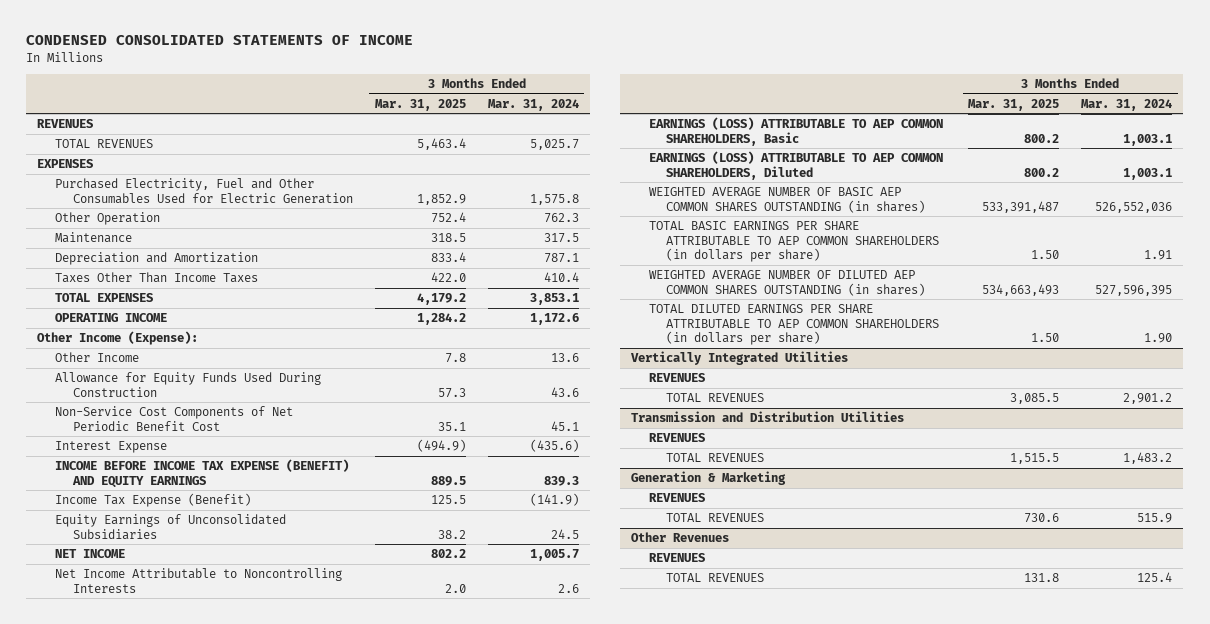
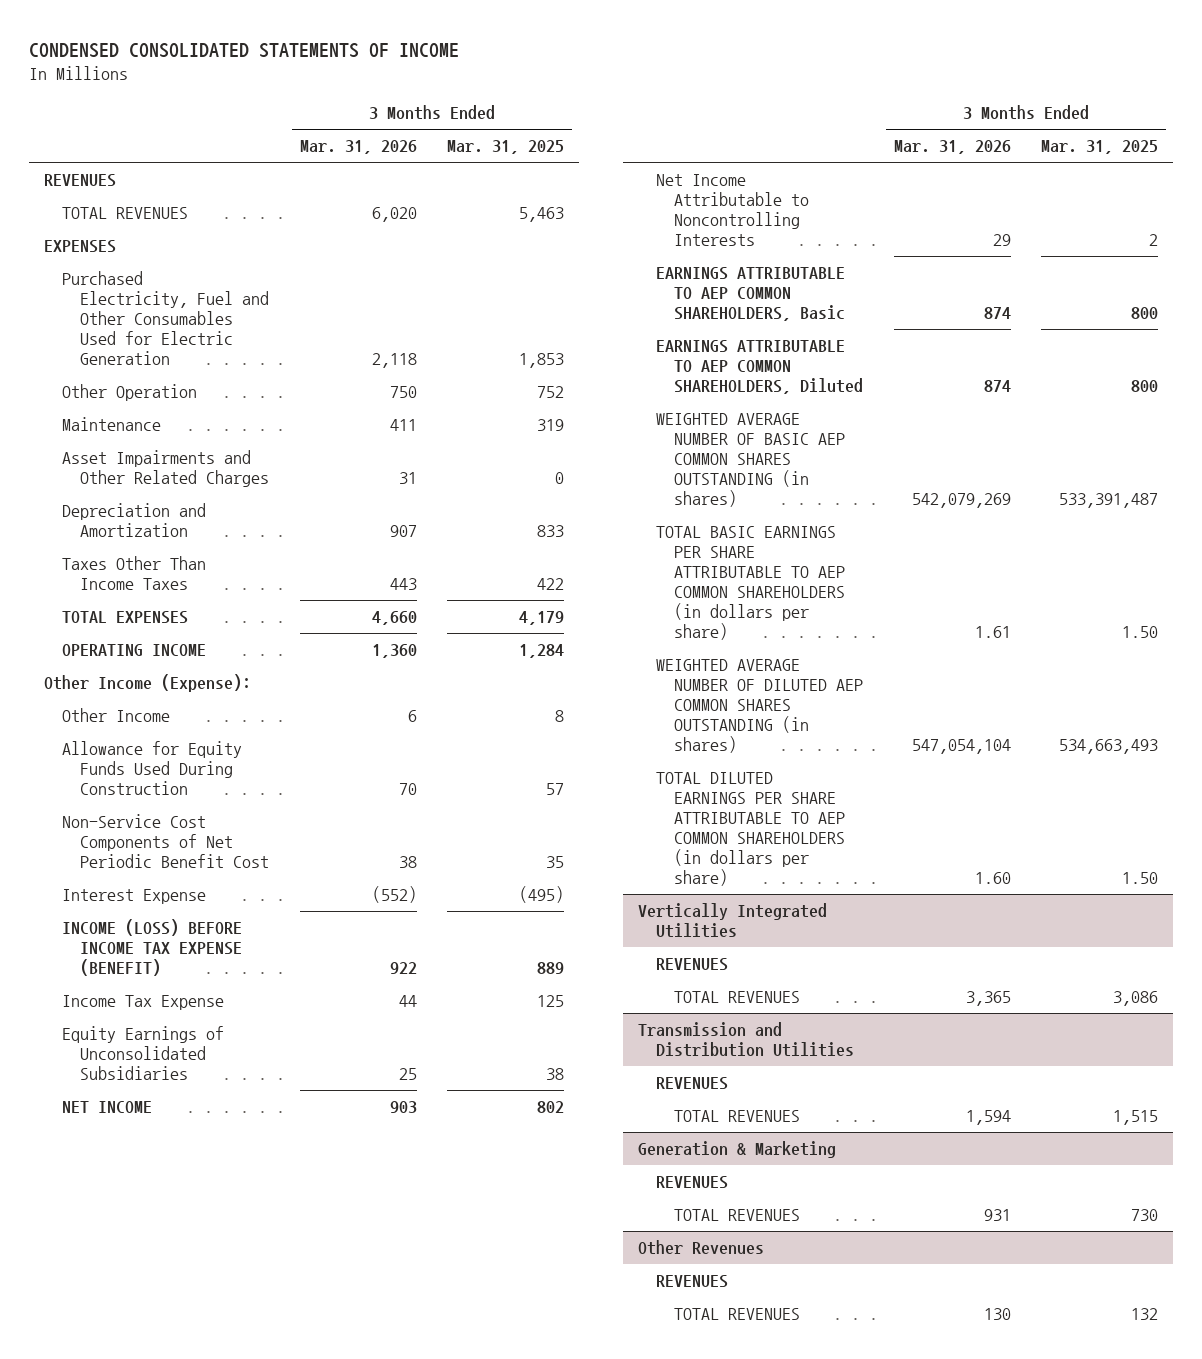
[487,98,579,111] Mar. 31, 2024 -> none
none -> [299,140,417,155] Mar. 31, 2026
[416,138,466,151] 5,463.4 -> [519,207,565,223] 5,463
[416,193,466,205] 1,852.9 -> [519,352,565,368] 1,853
[430,212,466,224] 752.4 -> [537,386,565,399] 752
[430,233,466,243] 318.5 -> [537,419,565,432] 319
none -> [62,450,270,487] Asset Impairments and Other Related Charges
[430,252,466,263] 833.4 -> [537,524,565,537] 833
[430,272,466,283] 422.0 -> [537,577,565,590] 422
[416,293,466,306] 4,179.2 -> [519,611,565,626] 4,179
[416,313,466,326] 1,284.2 -> [519,644,565,659] 1,284
[444,353,466,364] 7.8 -> [555,710,565,723] 8
[437,387,466,398] 57.3 -> [546,782,565,795] 57
[437,421,466,431] 35.1 -> [546,855,565,868] 35
[416,439,466,453] (494.9) -> [519,886,565,904] (495)
[55,459,350,488] INCOME BEFORE INCOME TAX EXPENSE (BENEFIT) AND EQUITY EARNINGS -> [62,919,243,976] INCOME (LOSS) BEFORE INCOME TAX EXPENSE (BENEFIT)
[430,475,466,486] 889.5 -> [537,961,565,974] 889
[55,493,252,508] Income Tax Expense (Benefit) -> [62,995,225,1011] Income Tax Expense
[430,495,466,505] 125.5 -> [537,995,565,1008] 125
[437,529,466,539] 38.2 -> [546,1067,565,1080] 38
[430,549,466,559] 802.2 -> [537,1101,565,1114] 802
[444,583,466,593] 2.0 -> [1149,233,1159,246] 2
[648,117,943,146] EARNINGS (LOSS) ATTRIBUTABLE TO AEP COMMON SHAREHOLDERS, Basic -> [656,267,846,321] EARNINGS ATTRIBUTABLE TO AEP COMMON SHAREHOLDERS, Basic
[1024,133,1060,143] 800.2 -> [1131,306,1159,319] 800
[648,151,943,180] EARNINGS (LOSS) ATTRIBUTABLE TO AEP COMMON SHAREHOLDERS, Diluted -> [656,340,864,394] EARNINGS ATTRIBUTABLE TO AEP COMMON SHAREHOLDERS, Diluted
[1024,167,1060,177] 800.2 -> [1131,379,1159,392] 800
[1010,393,1060,405] 3,085.5 -> [1113,991,1159,1007] 3,086
[1010,453,1060,465] 1,515.5 -> [1113,1110,1159,1126] 1,515
[1024,513,1060,524] 730.6 -> [1131,1209,1159,1222] 730
[1024,573,1060,583] 131.8 -> [1131,1308,1159,1321] 132

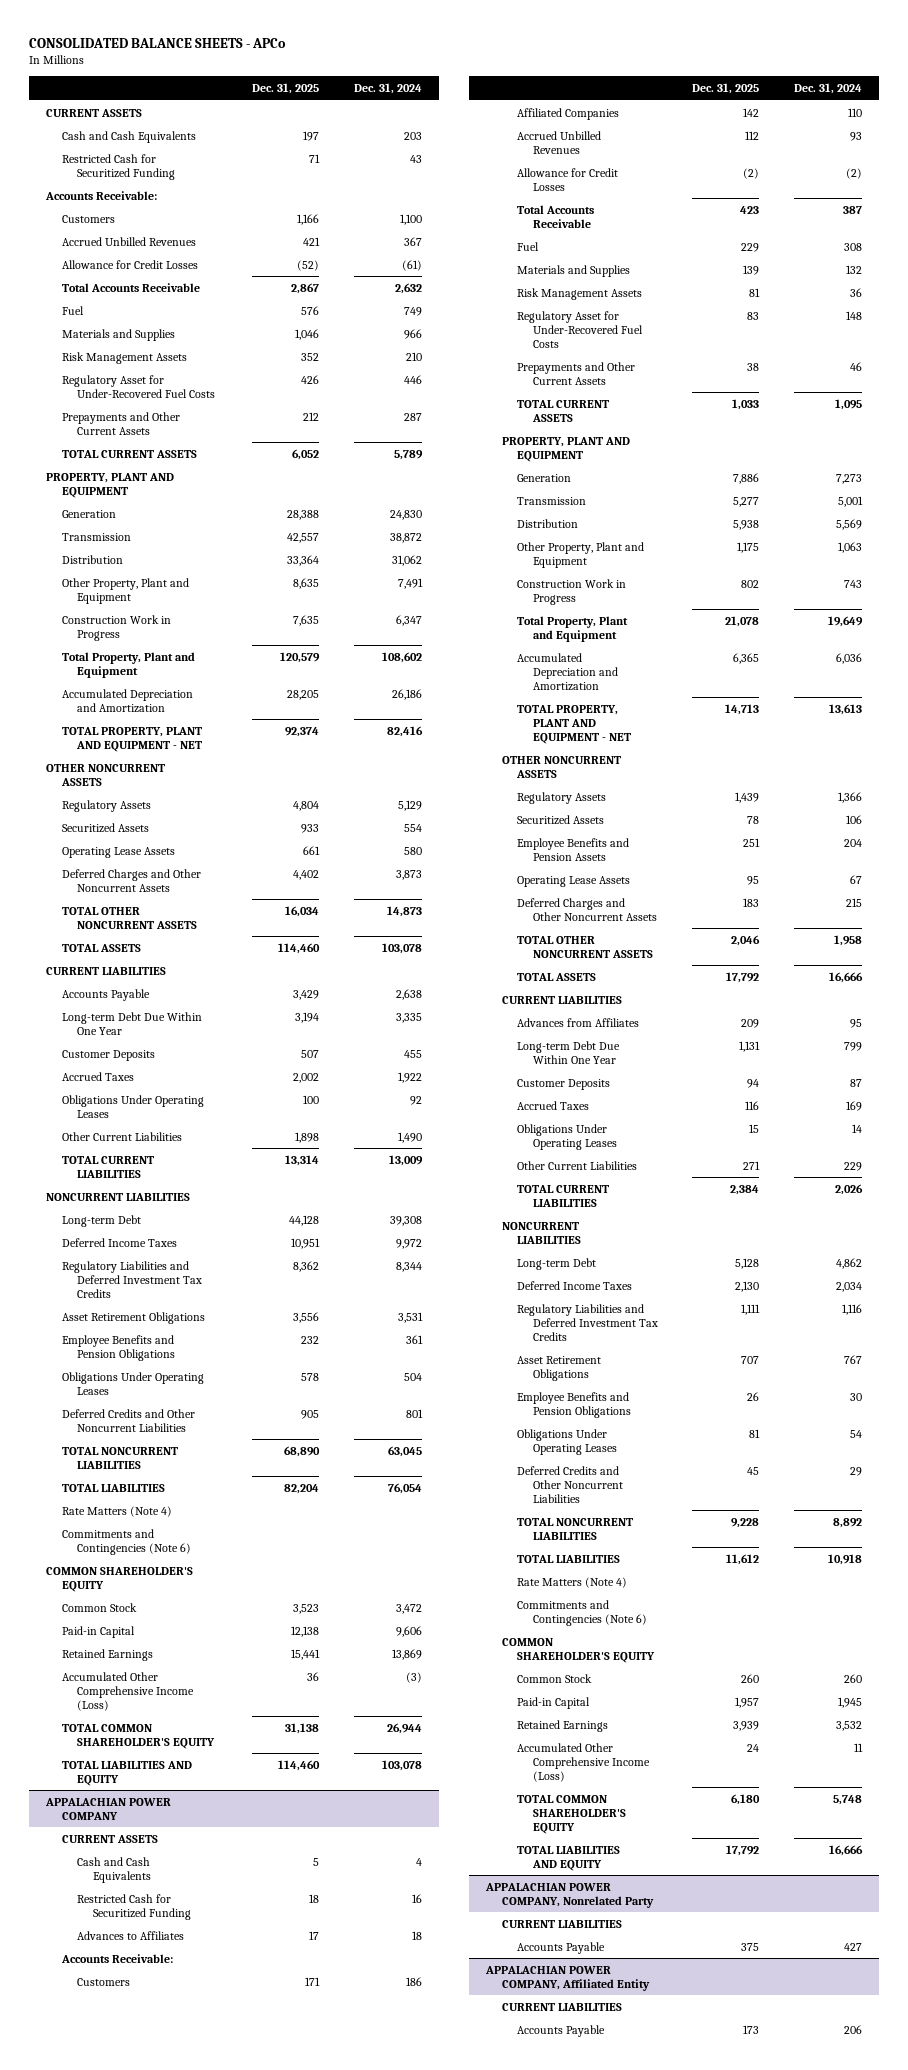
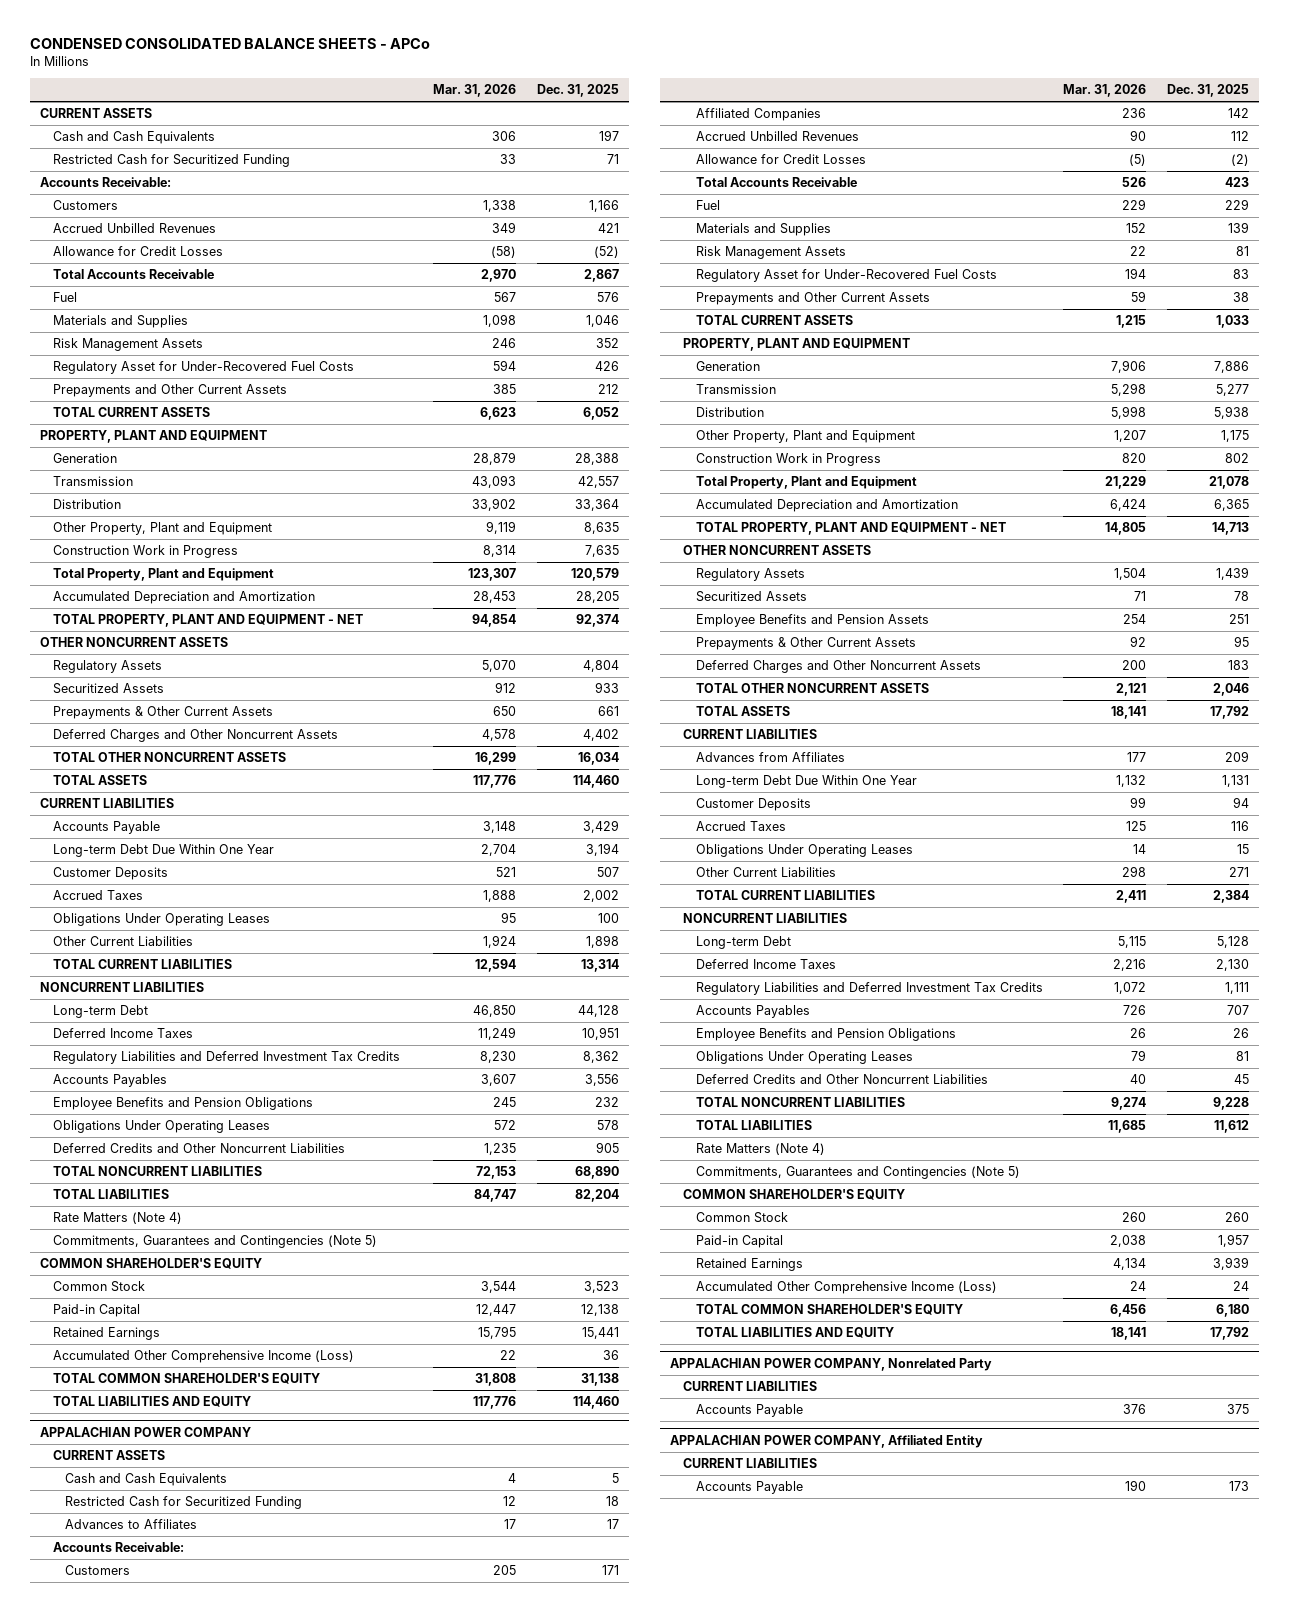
[29,37,287,48] CONSOLIDATED BALANCE SHEETS - APCo -> [29,37,430,49] CONDENSED CONSOLIDATED BALANCE SHEETS - APCo
[353,83,422,95] Dec. 31, 2024 -> none
none -> [432,84,516,98] Mar. 31, 2026
[61,846,175,858] Operating Lease Assets -> [52,705,273,719] Prepayments & Other Current Assets
[61,1311,205,1324] Asset Retirement Obligations -> [52,1073,167,1087] Accounts Payables
[61,1528,192,1555] Commitments and Contingencies (Note 6) -> [52,1234,377,1248] Commitments, Guarantees and Contingencies (Note 5)
[517,875,631,887] Operating Lease Assets -> [695,636,916,650] Prepayments & Other Current Assets
[517,1355,602,1381] Asset Retirement Obligations -> [695,1004,810,1018] Accounts Payables
[517,1599,647,1626] Commitments and Contingencies (Note 6) -> [695,1165,1020,1179] Commitments, Guarantees and Contingencies (Note 5)

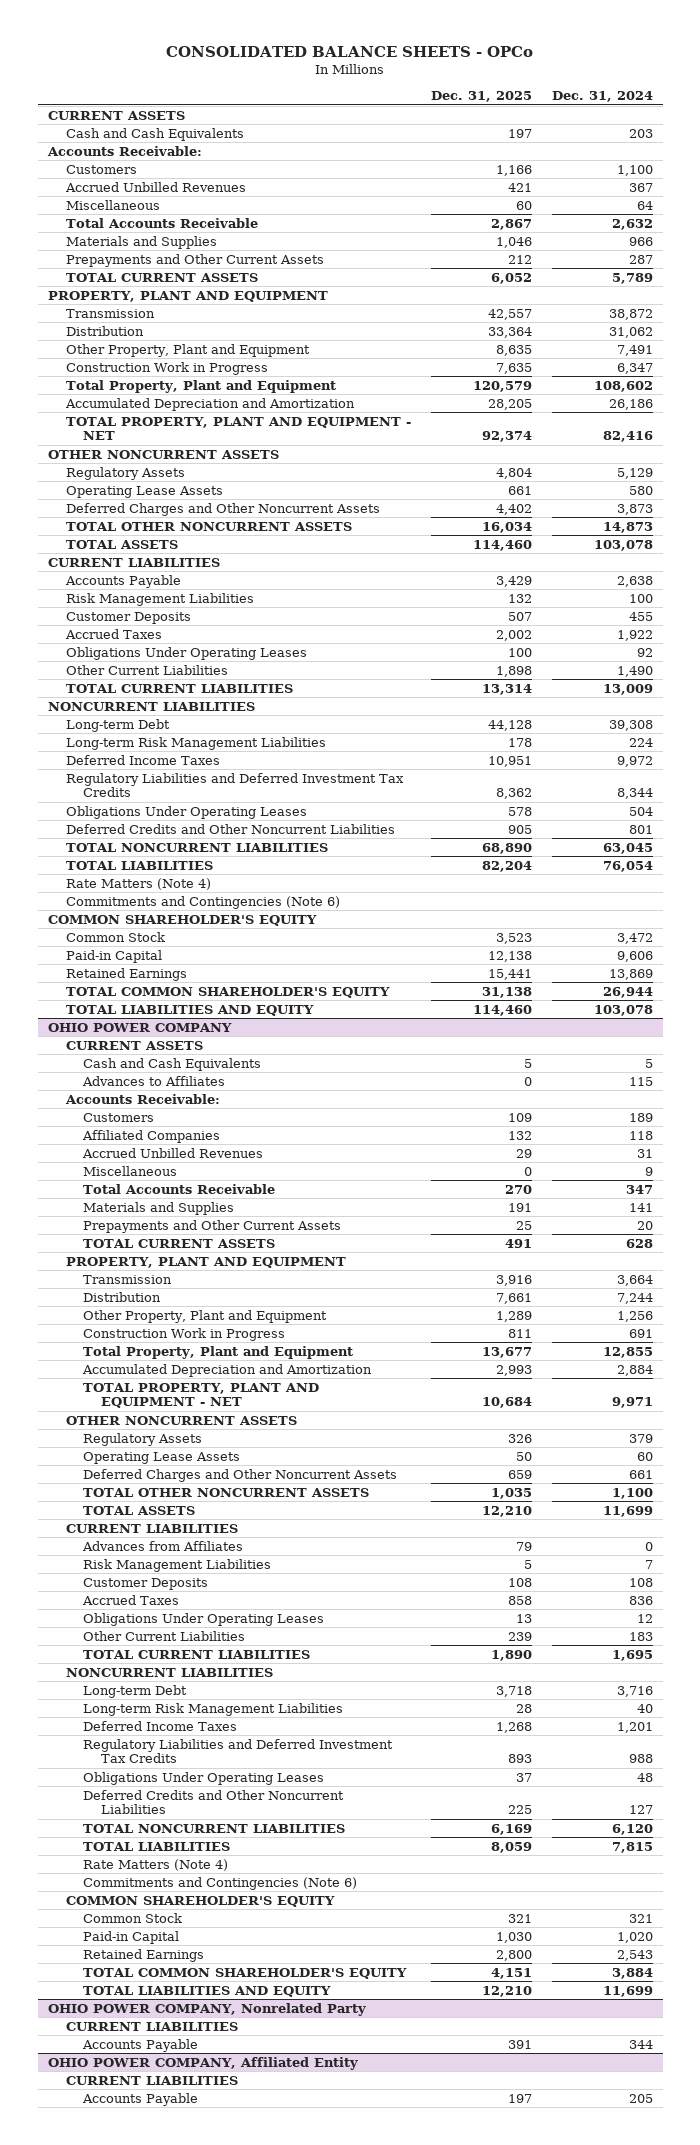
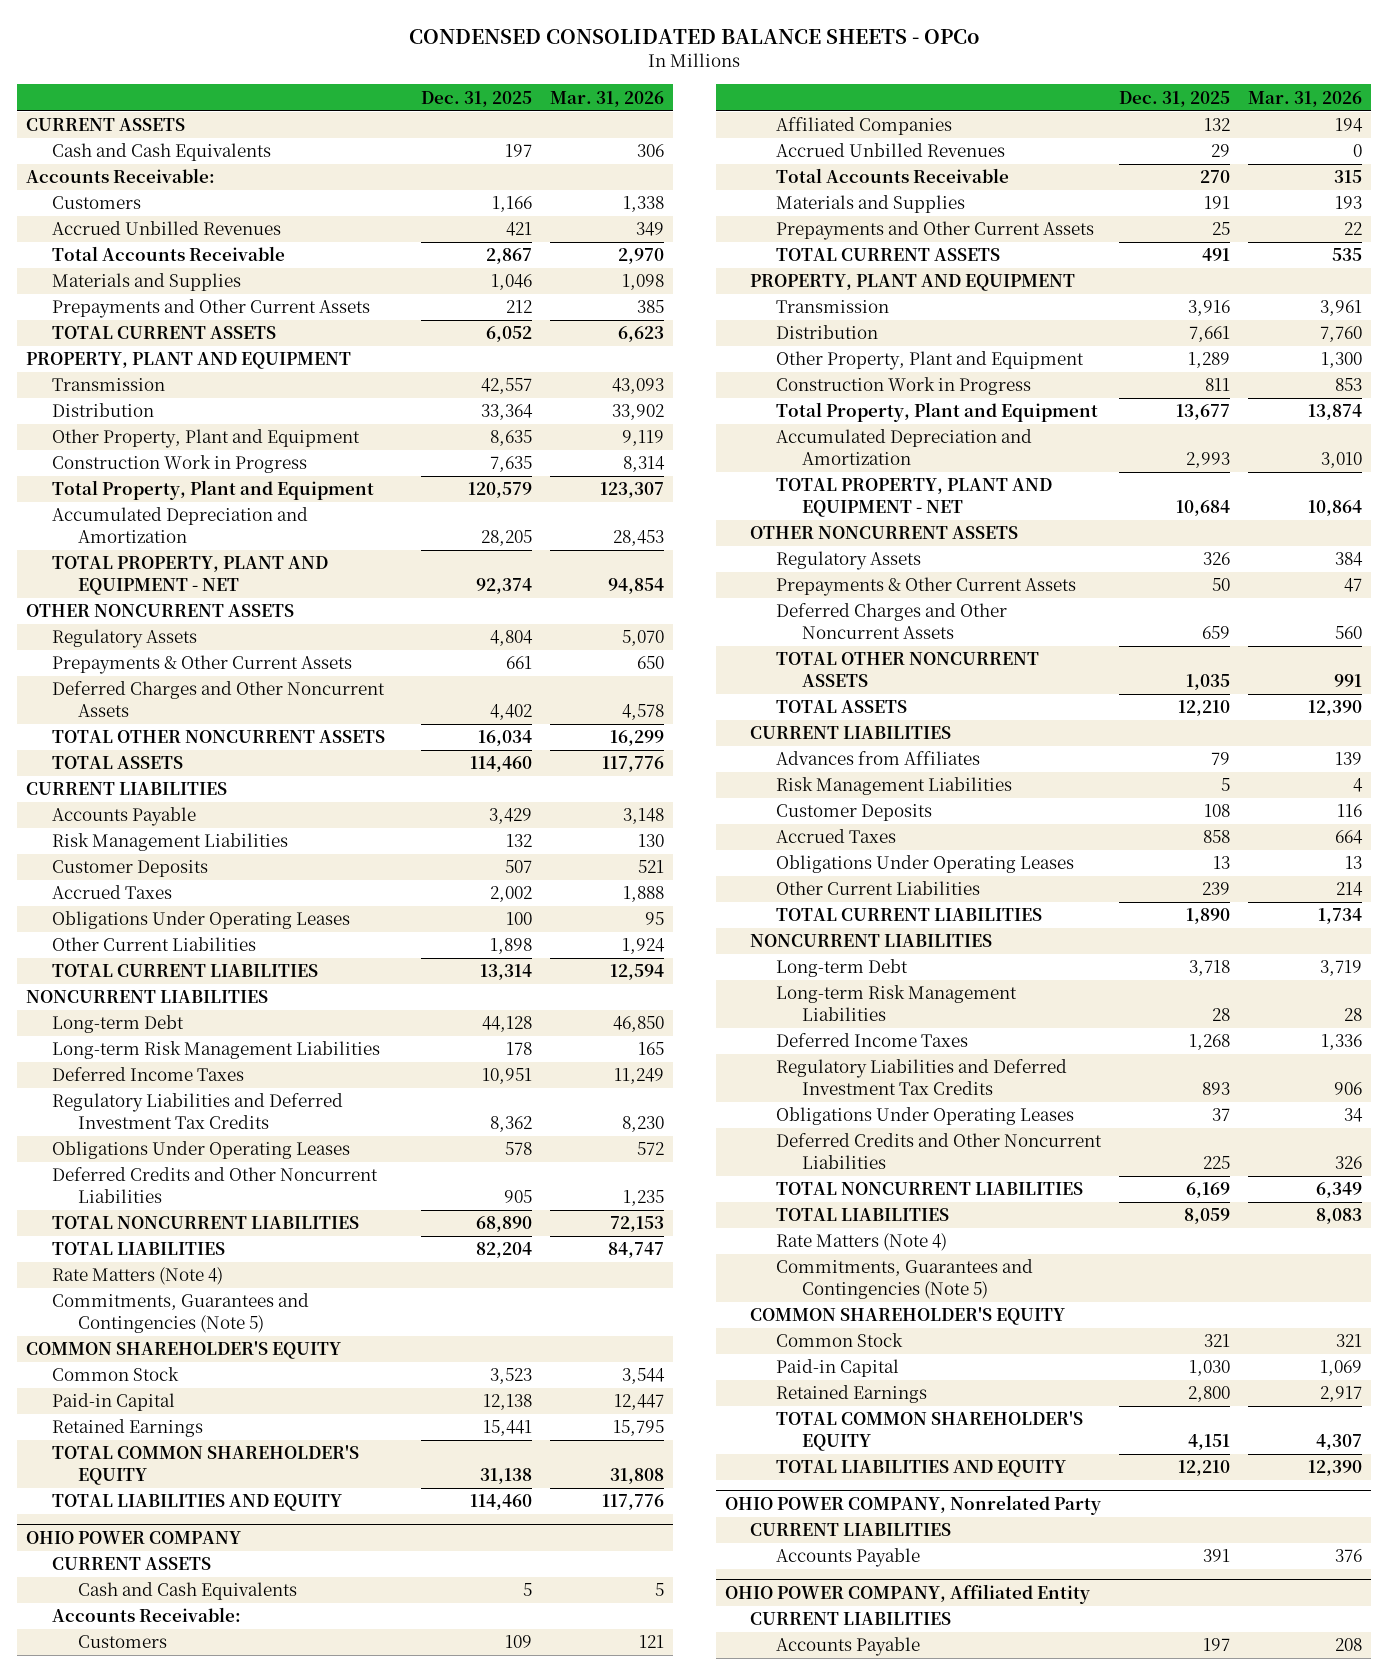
[166,46,534,58] CONSOLIDATED BALANCE SHEETS - OPCo -> [409,29,980,45] CONDENSED CONSOLIDATED BALANCE SHEETS - OPCo
[551,91,653,103] Dec. 31, 2024 -> none
none -> [549,90,664,107] Mar. 31, 2026
[65,199,160,210] Miscellaneous -> none
[65,485,223,498] Operating Lease Assets -> [52,655,353,675] Prepayments & Other Current Assets
[65,895,340,909] Commitments and Contingencies (Note 6) -> [52,1293,310,1333] Commitments, Guarantees and Contingencies (Note 5)
[82,1075,226,1086] Advances to Affiliates -> none
[83,1165,178,1176] Miscellaneous -> none
[83,1451,241,1464] Operating Lease Assets -> [776,577,1077,597] Prepayments & Other Current Assets
[83,1876,358,1890] Commitments and Contingencies (Note 6) -> [776,1259,1034,1299] Commitments, Guarantees and Contingencies (Note 5)

